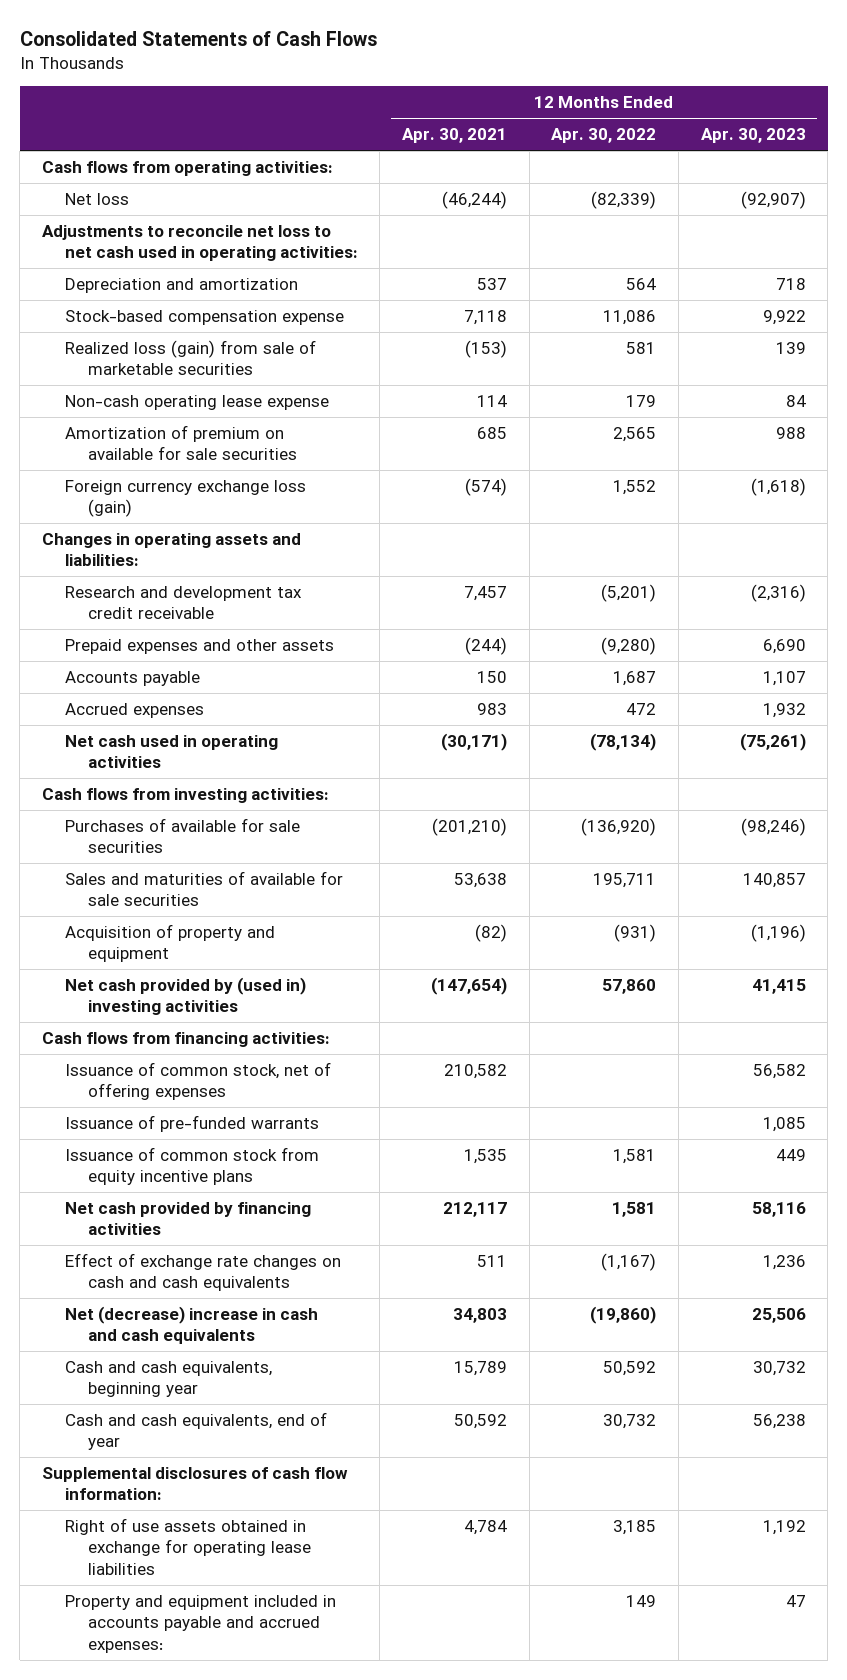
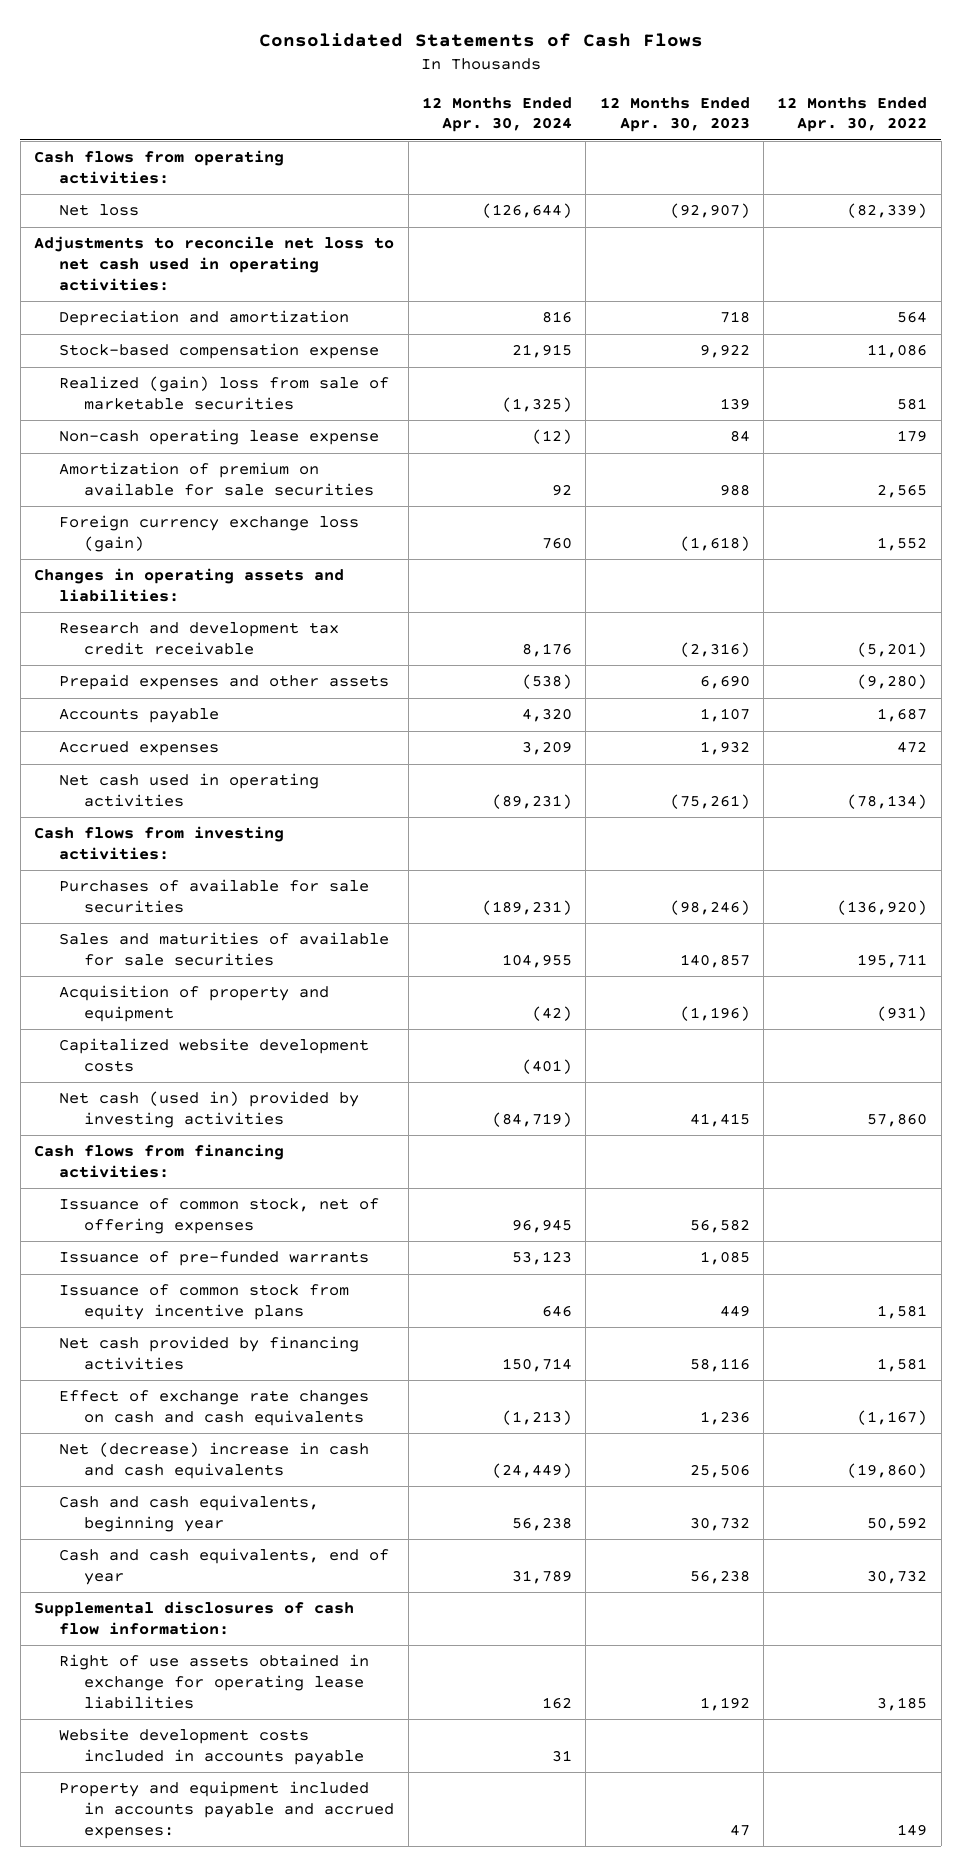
[402,128,508,144] Apr. 30, 2021 -> none
none -> [422,96,573,133] 12 Months Ended Apr. 30, 2024
[64,340,316,376] Realized loss (gain) from sale of marketable securities -> [59,376,390,411] Realized (gain) loss from sale of marketable securities
none -> [59,1038,370,1073] Capitalized website development costs
[64,977,306,1016] Net cash provided by (used in) investing activities -> [59,1091,360,1129] Net cash (used in) provided by investing activities
none -> [59,1728,365,1766] Website development costs included in accounts payable

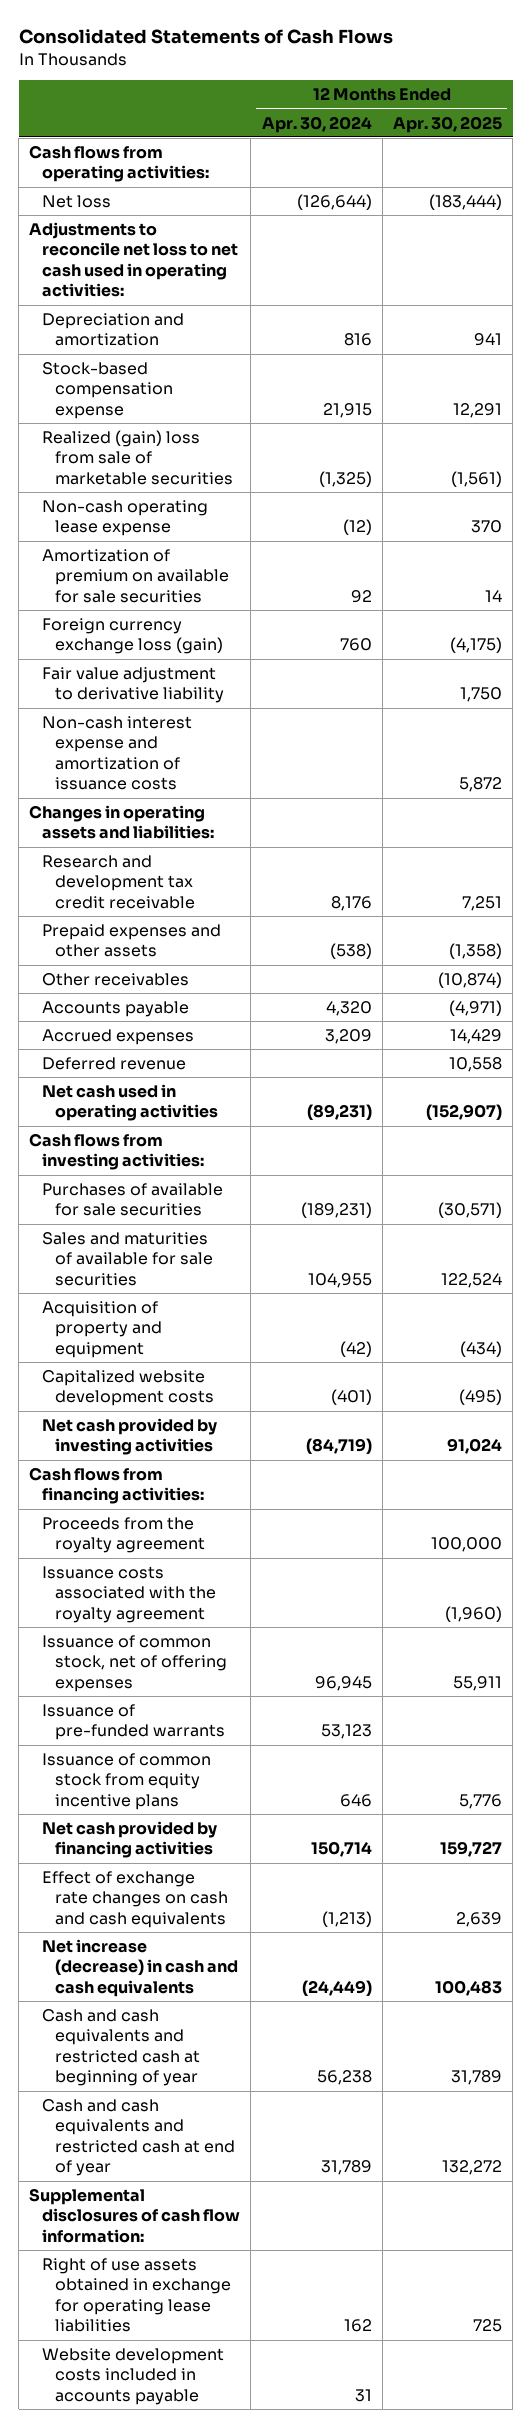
[599,96,750,133] 12 Months Ended Apr. 30, 2023 -> none
[777,96,928,133] 12 Months Ended Apr. 30, 2022 -> none
none -> [392,115,502,133] Apr. 30, 2025
none -> [42,666,225,704] Fair value adjustment to derivative liability
none -> [42,715,193,791] Non-cash interest expense and amortization of issuance costs
none -> [42,972,190,986] Other receivables
none -> [42,1056,187,1070] Deferred revenue
[59,1091,360,1129] Net cash (used in) provided by investing activities -> [42,1417,218,1456] Net cash provided by investing activities
none -> [42,1516,206,1554] Proceeds from the royalty agreement
none -> [42,1565,217,1623] Issuance costs associated with the royalty agreement
[59,1442,370,1480] Net (decrease) increase in cash and cash equivalents -> [42,1938,239,1997] Net increase (decrease) in cash and cash equivalents
[59,1495,320,1533] Cash and cash equivalents, beginning year -> [42,2008,201,2087] Cash and cash equivalents and restricted cash at beginning of year
[59,1548,390,1586] Cash and cash equivalents, end of year -> [42,2098,236,2177] Cash and cash equivalents and restricted cash at end of year
[59,1781,395,1839] Property and equipment included in accounts payable and accrued expenses: -> none

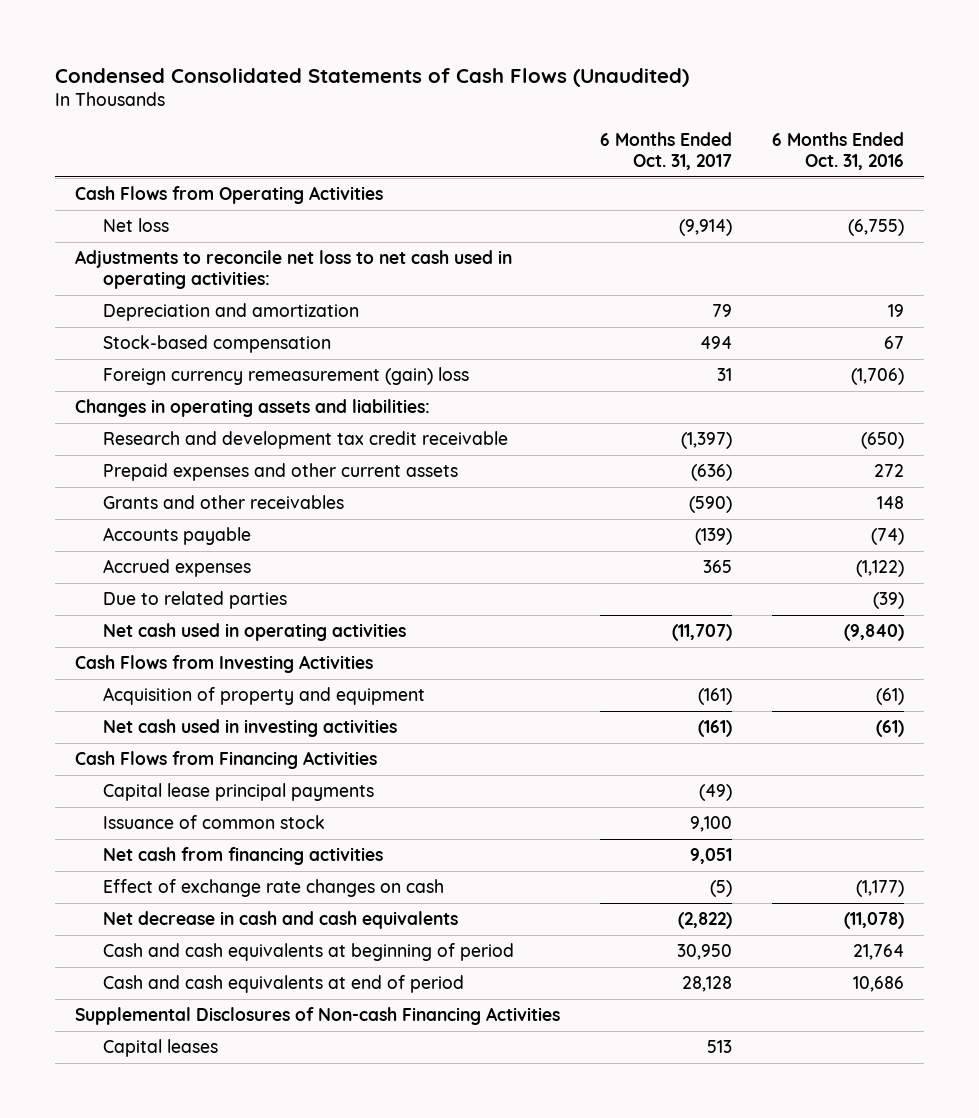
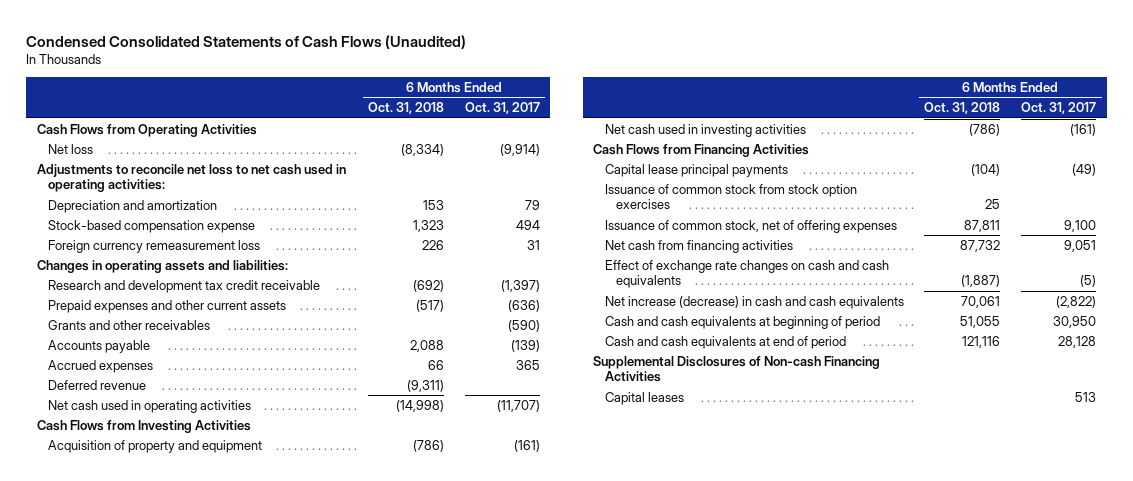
[772,132,905,171] 6 Months Ended Oct. 31, 2016 -> none
none -> [367,102,444,115] Oct. 31, 2018
[103,335,332,354] Stock-based compensation -> [47,219,255,233] Stock-based compensation expense
[103,367,470,386] Foreign currency remeasurement (gain) loss -> [47,239,260,253] Foreign currency remeasurement loss
[103,591,288,610] Due to related parties -> none
none -> [47,379,146,390] Deferred revenue
none -> [604,183,857,210] Issuance of common stock from stock option exercises
[103,815,326,830] Issuance of common stock -> [604,219,897,233] Issuance of common stock, net of offering expenses
[103,879,445,898] Effect of exchange rate changes on cash -> [604,259,889,289] Effect of exchange rate changes on cash and cash equivalents
[103,911,459,930] Net decrease in cash and cash equivalents -> [604,295,904,309] Net increase (decrease) in cash and cash equivalents

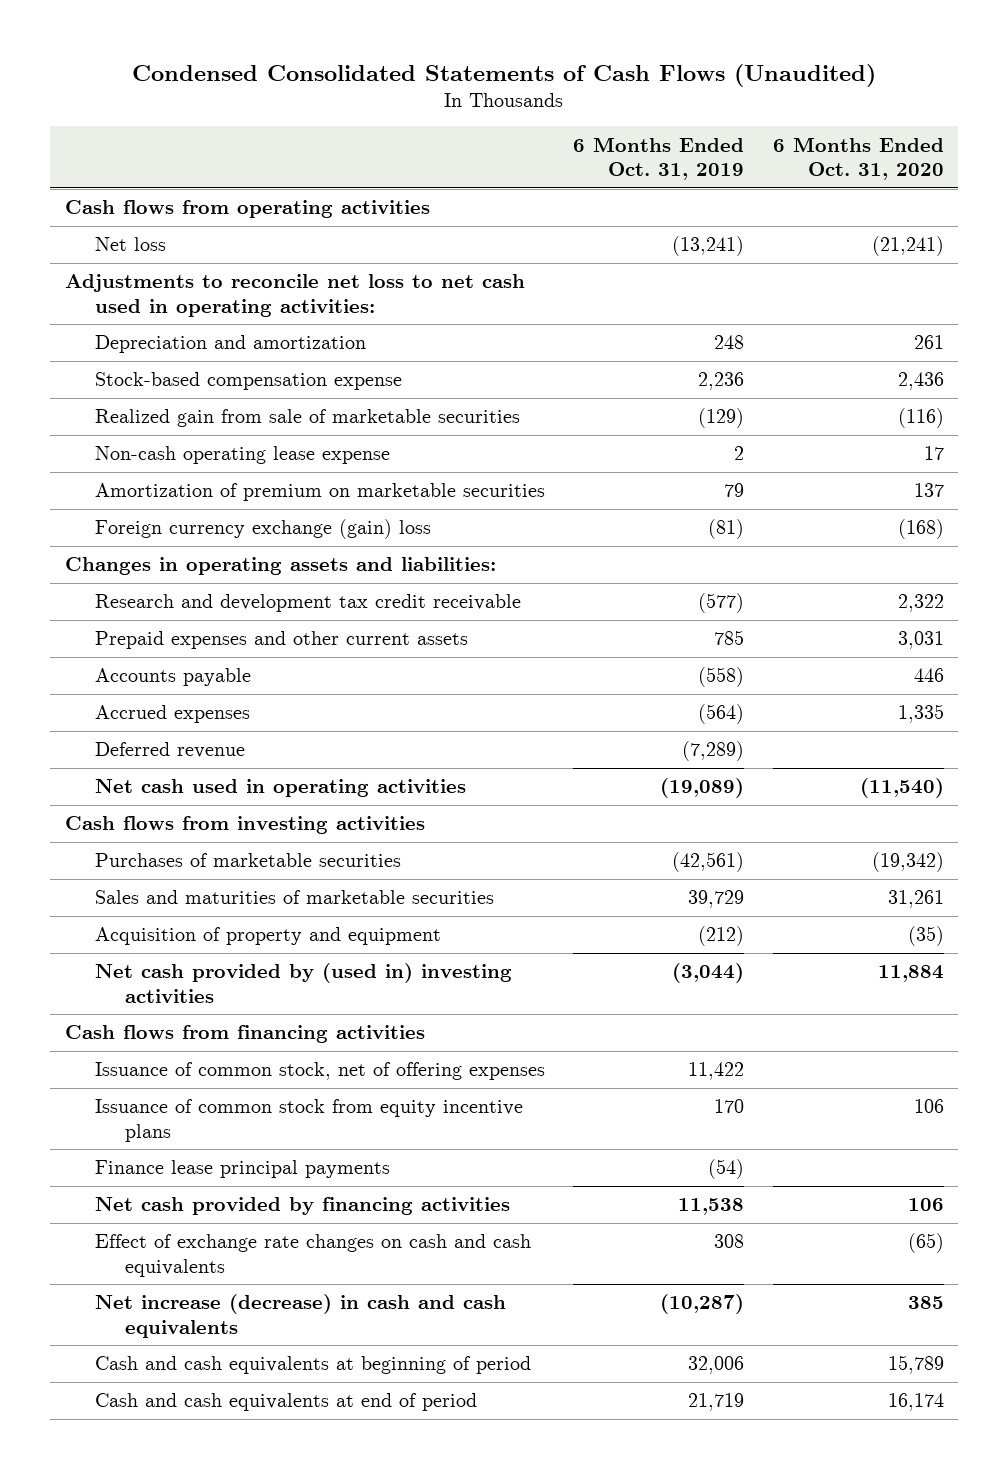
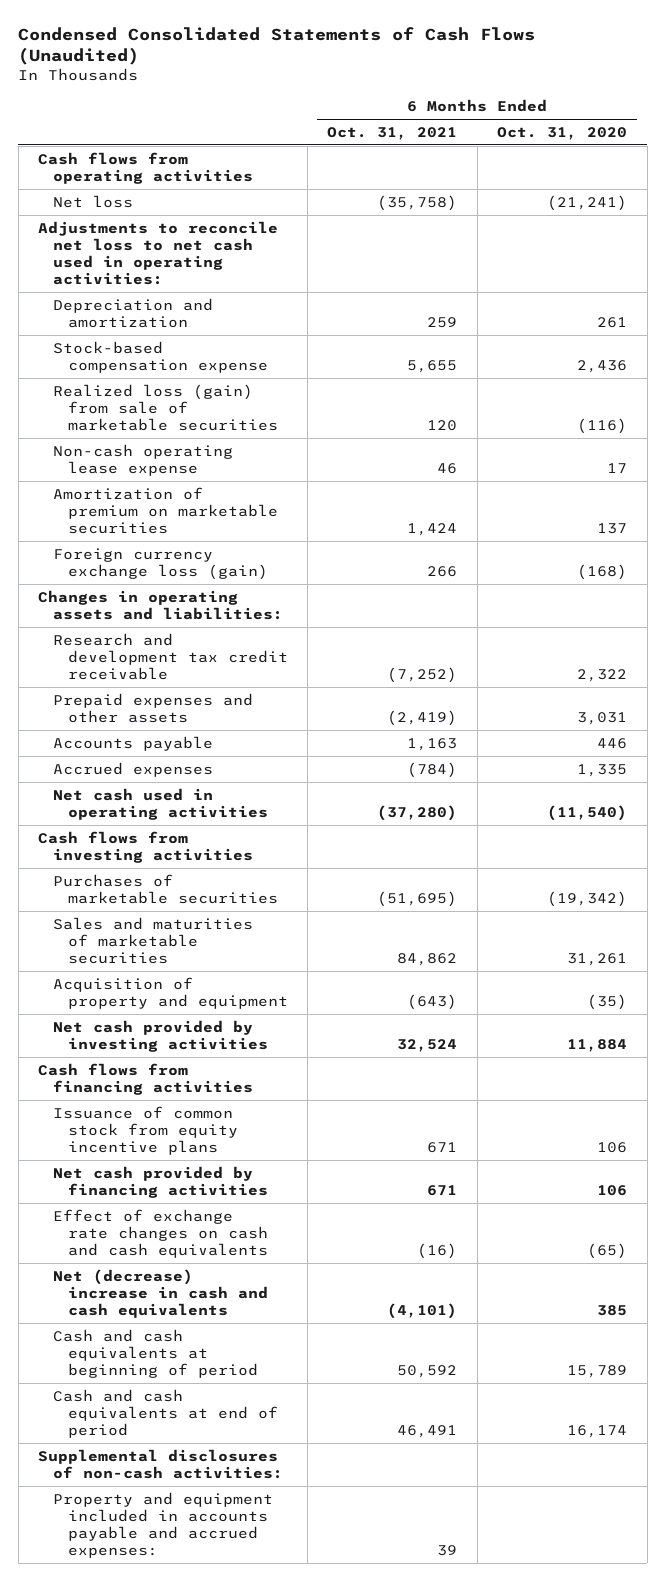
[573,136,745,180] 6 Months Ended Oct. 31, 2019 -> none
none -> [327,126,458,140] Oct. 31, 2021
[94,409,520,428] Realized gain from sale of marketable securities -> [52,383,278,431] Realized loss (gain) from sale of marketable securities
[94,519,431,540] Foreign currency exchange (gain) loss -> [52,547,268,580] Foreign currency exchange loss (gain)
[94,631,468,650] Prepaid expenses and other current assets -> [52,692,253,723] Prepaid expenses and other assets
[94,742,245,759] Deferred revenue -> none
[94,963,512,1003] Net cash provided by (used in) investing activities -> [52,1019,268,1052] Net cash provided by investing activities
[94,1062,545,1081] Issuance of common stock, net of offering expenses -> none
[94,1160,390,1179] Finance lease principal payments -> none
[94,1294,506,1338] Net increase (decrease) in cash and cash equivalents -> [52,1268,268,1318] Net (decrease) increase in cash and cash equivalents
none -> [38,1448,283,1479] Supplemental disclosures of non-cash activities:
none -> [52,1491,273,1558] Property and equipment included in accounts payable and accrued expenses:

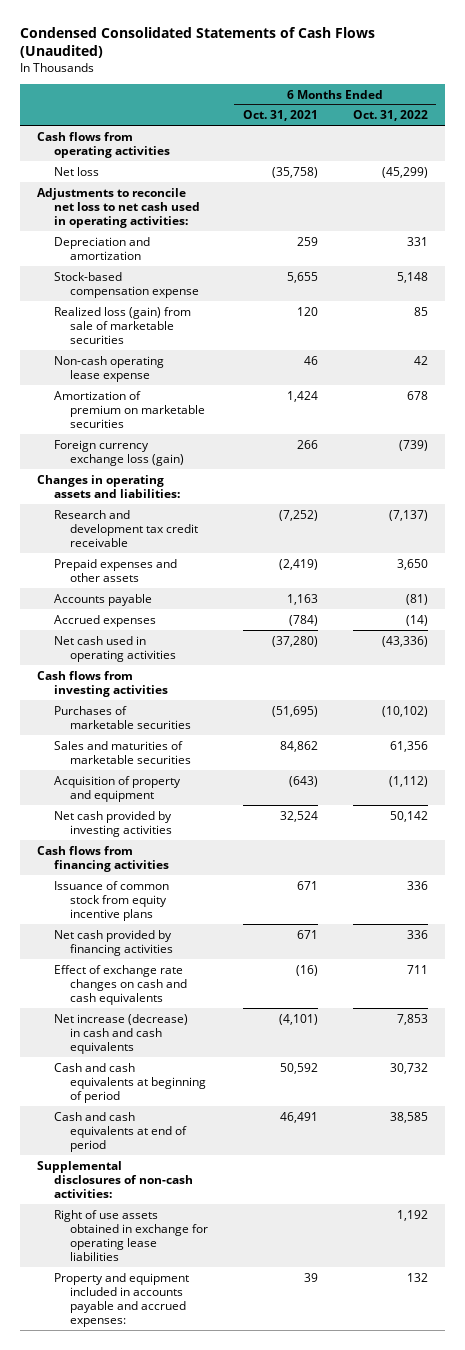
[497,126,628,140] Oct. 31, 2020 -> none
none -> [352,110,428,122] Oct. 31, 2022
[52,1268,268,1318] Net (decrease) increase in cash and cash equivalents -> [53,1013,188,1054] Net increase (decrease) in cash and cash equivalents
none -> [53,1209,209,1261] Right of use assets obtained in exchange for operating lease liabilities

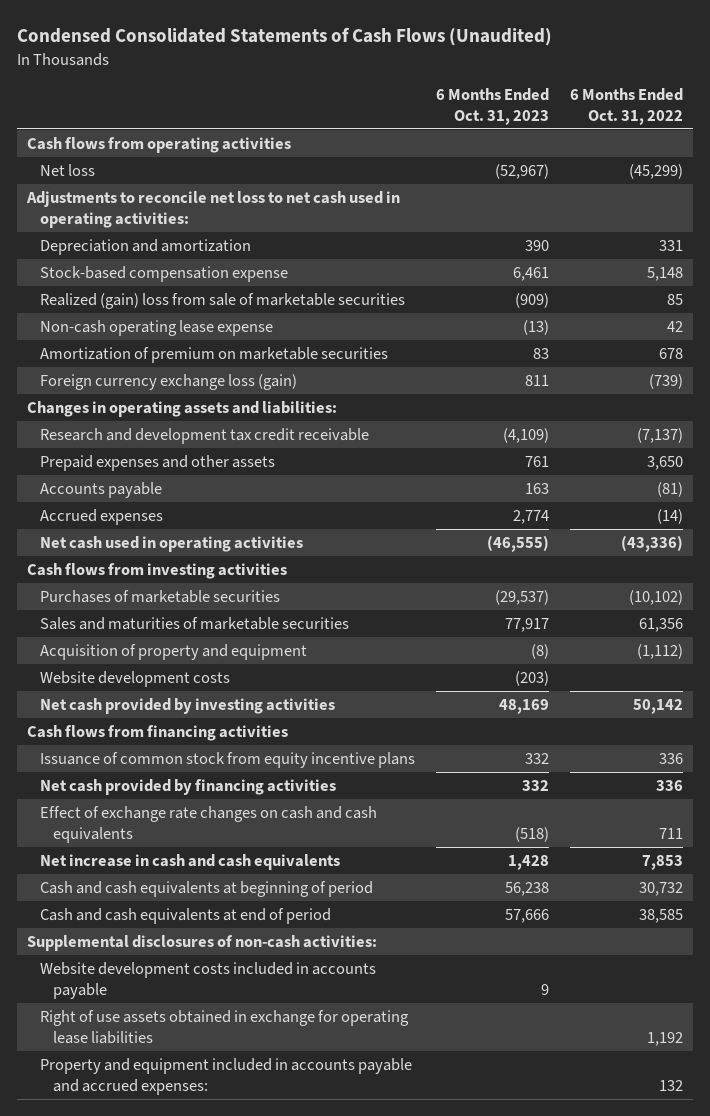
[243,110,319,122] Oct. 31, 2021 -> none
none -> [435,87,549,125] 6 Months Ended Oct. 31, 2023
[53,306,191,344] Realized loss (gain) from sale of marketable securities -> [40,292,406,309] Realized (gain) loss from sale of marketable securities
none -> [40,670,231,687] Website development costs
[53,1013,188,1054] Net increase (decrease) in cash and cash equivalents -> [40,853,341,870] Net increase in cash and cash equivalents
none -> [40,961,377,999] Website development costs included in accounts payable

